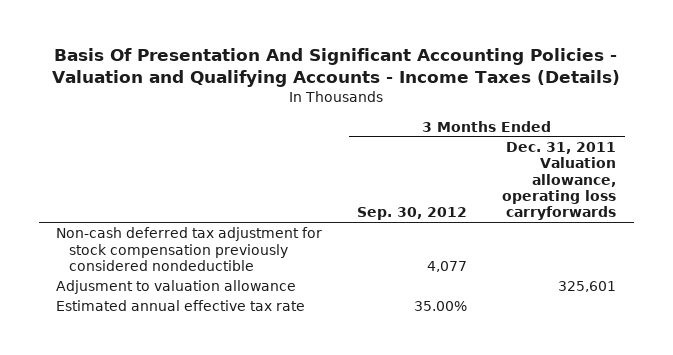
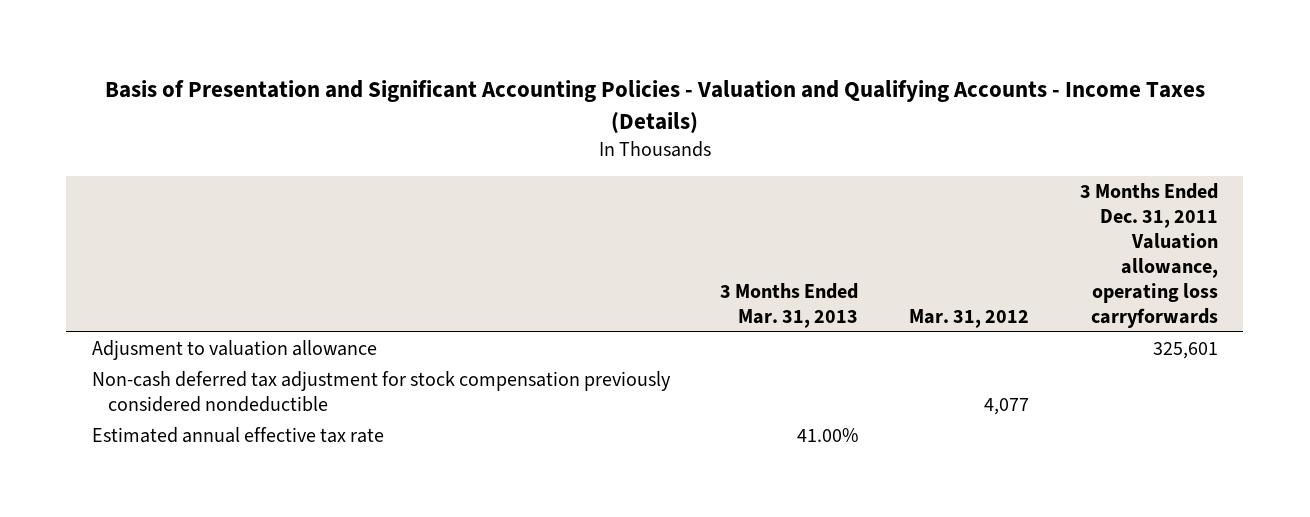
[52,47,621,87] Basis Of Presentation And Significant Accounting Policies - Valuation and Qualifying Accounts - Income Taxes (Details) -> [104,80,1205,134] Basis of Presentation and Significant Accounting Policies - Valuation and Qualifying Accounts - Income Taxes (Details)
[357,207,468,221] Sep. 30, 2012 -> none
none -> [720,282,859,328] 3 Months Ended Mar. 31, 2013
none -> [909,308,1030,328] Mar. 31, 2012
[56,227,323,272] Non-cash deferred tax adjustment for stock compensation previously considered nondeductible -> [91,371,671,413] Non-cash deferred tax adjustment for stock compensation previously considered nondeductible

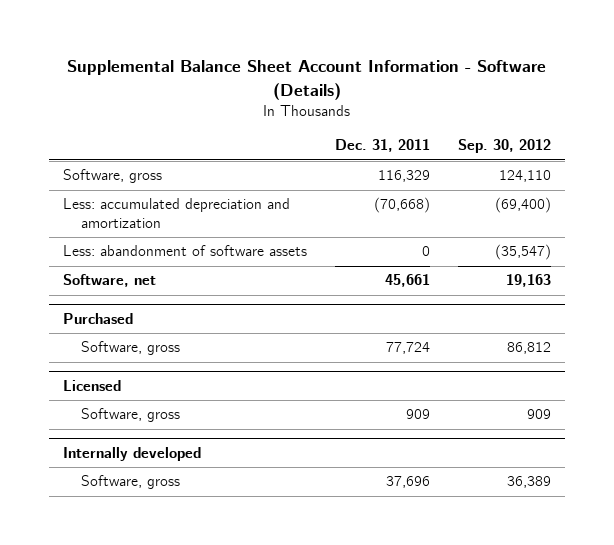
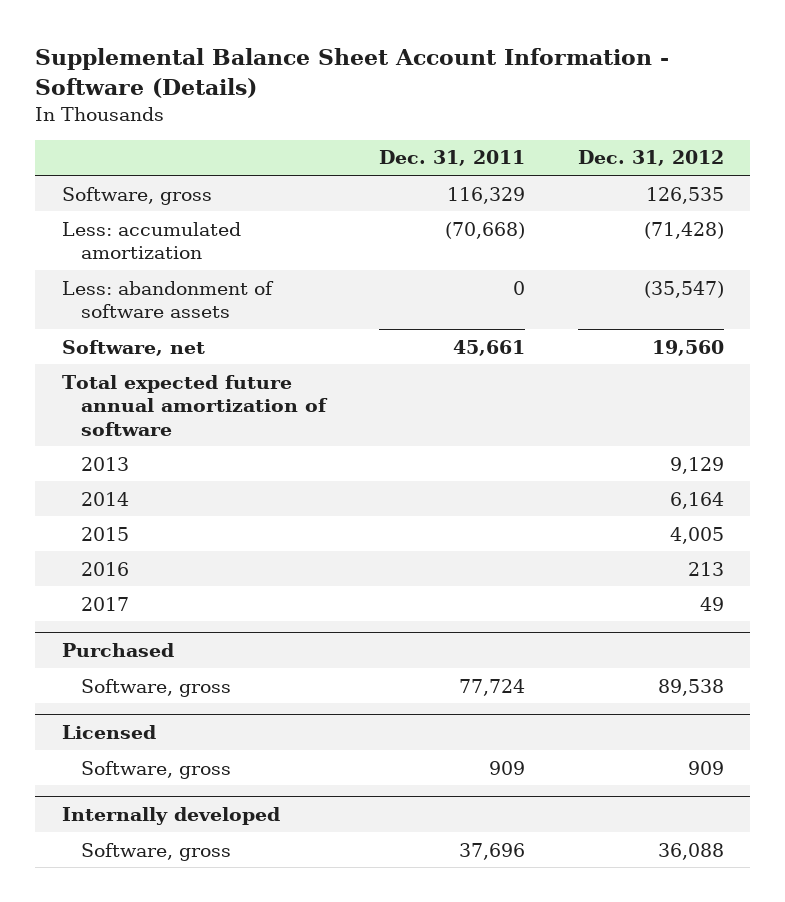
[457,139,551,154] Sep. 30, 2012 -> none
none -> [577,150,724,167] Dec. 31, 2012
[63,198,291,229] Less: accumulated depreciation and amortization -> [61,221,241,260] Less: accumulated amortization
none -> [61,374,328,436] Total expected future annual amortization of software
none -> [80,456,129,471] 2013
none -> [80,491,129,506] 2014
none -> [80,526,129,541] 2015
none -> [80,561,129,576] 2016
none -> [80,596,129,611] 2017

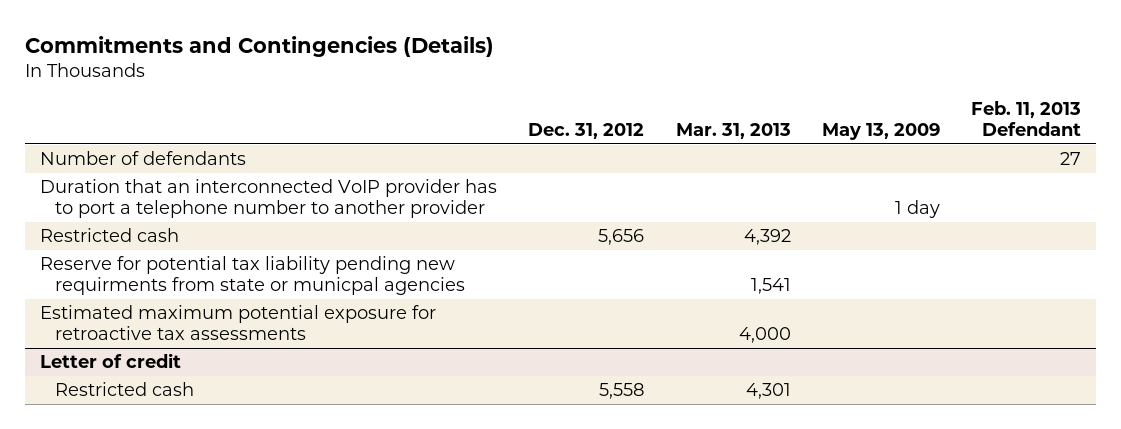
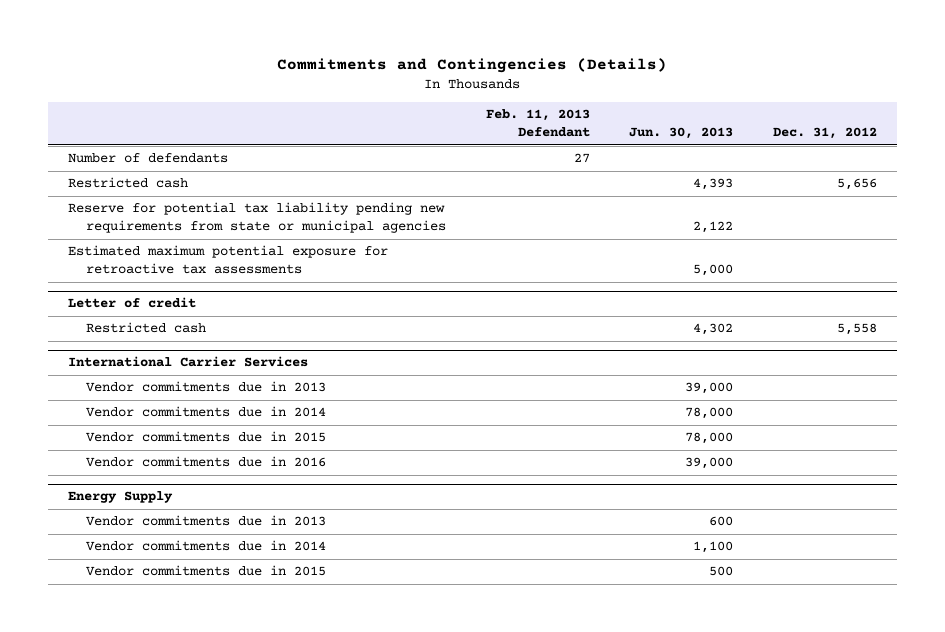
[675,123,791,140] Mar. 31, 2013 -> none
[821,123,940,141] May 13, 2009 -> none
none -> [629,127,734,140] Jun. 30, 2013
[40,179,498,219] Duration that an interconnected VoIP provider has to port a telephone number to another provider -> none
[40,256,465,296] Reserve for potential tax liability pending new requirments from state or municpal agencies -> [67,202,446,234] Reserve for potential tax liability pending new requirements from state or municipal agencies
none -> [67,356,308,368] International Carrier Services
none -> [85,381,326,393] Vendor commitments due in 2013
none -> [85,406,326,418] Vendor commitments due in 2014
none -> [85,431,326,443] Vendor commitments due in 2015
none -> [85,456,326,468] Vendor commitments due in 2016
none -> [67,491,173,504] Energy Supply
none -> [85,515,326,527] Vendor commitments due in 2013
none -> [85,540,326,552] Vendor commitments due in 2014
none -> [85,565,326,577] Vendor commitments due in 2015

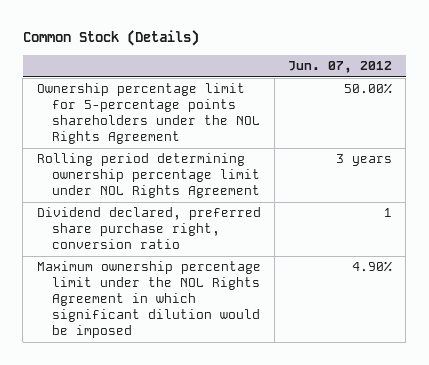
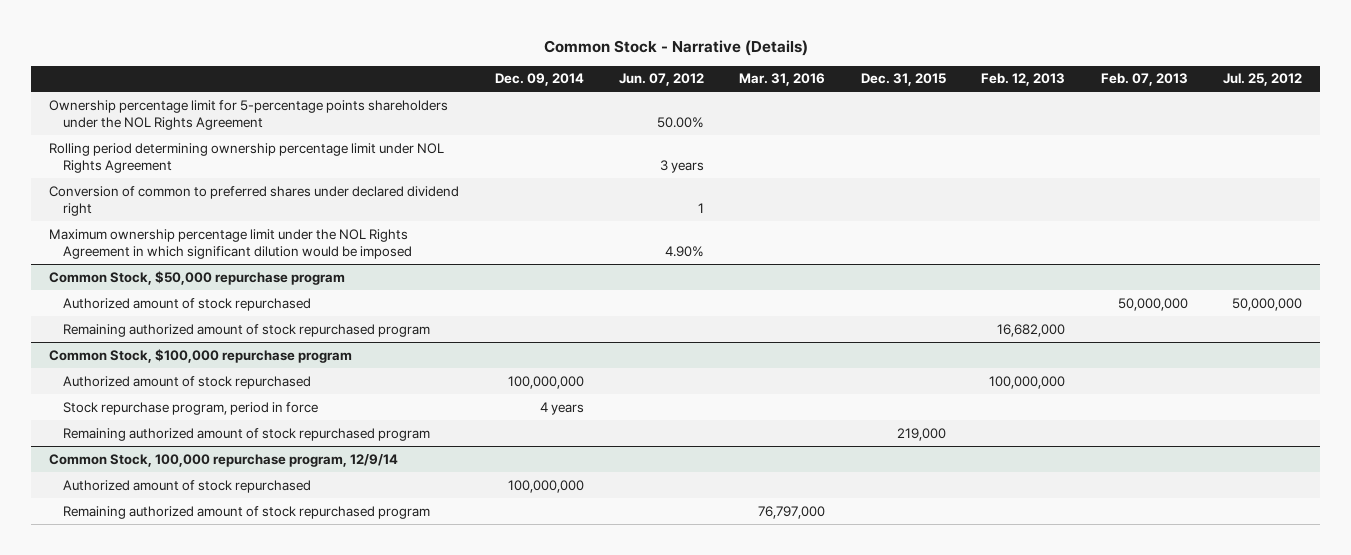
[22,30,199,47] Common Stock (Details) -> [543,40,808,57] Common Stock - Narrative (Details)
none -> [494,73,584,87] Dec. 09, 2014
none -> [739,73,826,87] Mar. 31, 2016
none -> [860,73,946,87] Dec. 31, 2015
none -> [981,73,1066,87] Feb. 12, 2013
none -> [1100,73,1188,87] Feb. 07, 2013
none -> [1223,73,1303,87] Jul. 25, 2012
[36,207,261,250] Dividend declared, preferred share purchase right, conversion ratio -> [49,185,460,216] Conversion of common to preferred shares under declared dividend right
none -> [49,270,346,285] Common Stock, $50,000 repurchase program
none -> [62,297,311,311] Authorized amount of stock repurchased
none -> [62,323,430,337] Remaining authorized amount of stock repurchased program
none -> [49,348,353,363] Common Stock, $100,000 repurchase program
none -> [62,375,311,389] Authorized amount of stock repurchased
none -> [62,401,318,415] Stock repurchase program, period in force
none -> [62,427,430,441] Remaining authorized amount of stock repurchased program
none -> [49,453,399,467] Common Stock, 100,000 repurchase program, 12/9/14
none -> [62,479,311,493] Authorized amount of stock repurchased
none -> [62,505,430,519] Remaining authorized amount of stock repurchased program

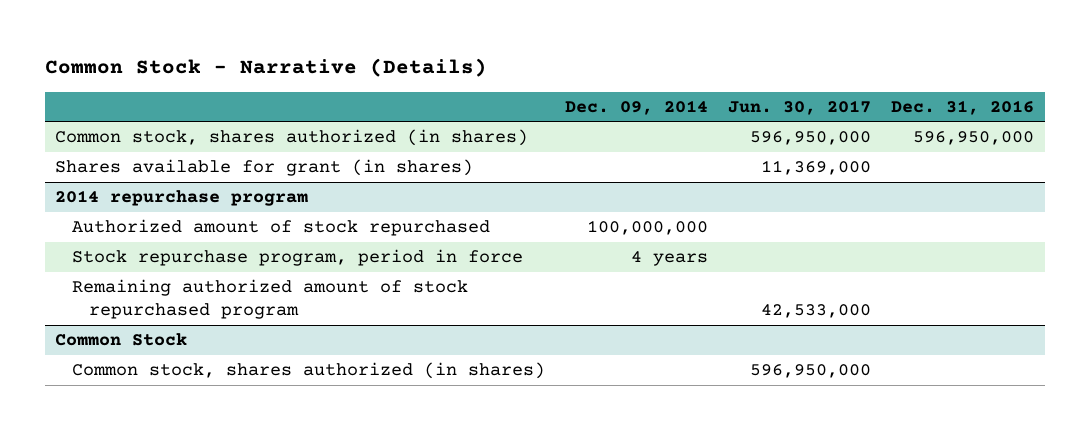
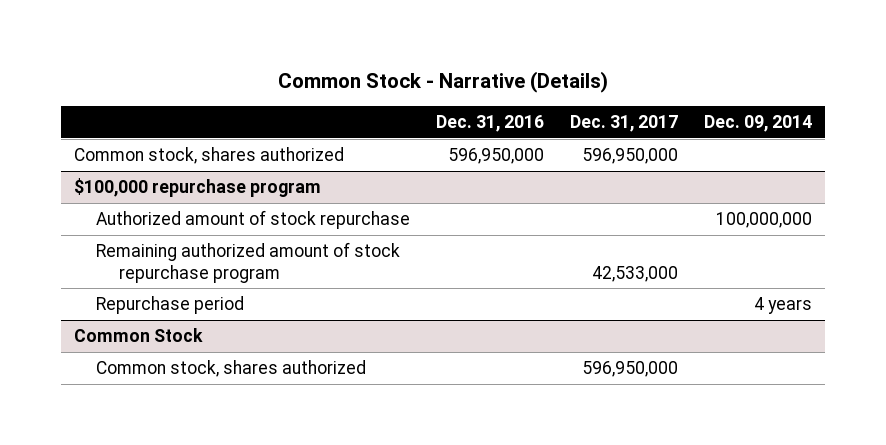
[728,99,872,115] Jun. 30, 2017 -> none
none -> [570,115,679,133] Dec. 31, 2017
[54,159,473,177] Shares available for grant (in shares) -> none
[54,190,308,207] 2014 repurchase program -> none
[71,219,490,237] Authorized amount of stock repurchased -> none
[71,249,523,267] Stock repurchase program, period in force -> none
[71,279,468,320] Remaining authorized amount of stock repurchased program -> none
[54,129,528,147] Common stock, shares authorized (in shares) -> [73,147,344,165] Common stock, shares authorized
none -> [73,178,321,198] $100,000 repurchase program
none -> [96,210,411,230] Authorized amount of stock repurchase
none -> [96,242,401,283] Remaining authorized amount of stock repurchase program
none -> [96,296,245,315] Repurchase period
[71,362,545,380] Common stock, shares authorized (in shares) -> [96,360,367,378] Common stock, shares authorized

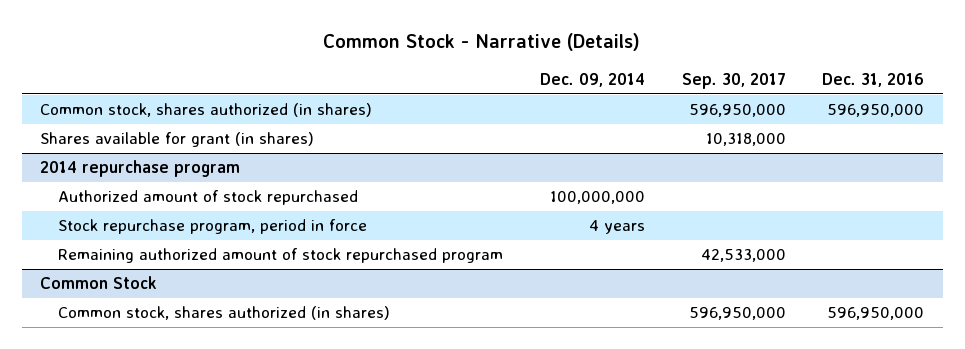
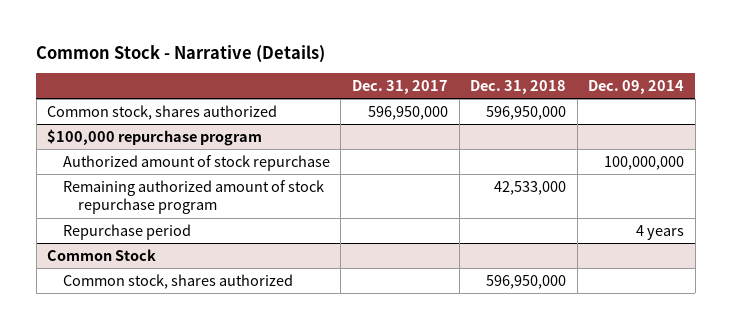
[681,73,786,90] Sep. 30, 2017 -> none
[822,73,925,88] Dec. 31, 2016 -> none
none -> [351,80,448,95] Dec. 31, 2017
none -> [470,80,567,95] Dec. 31, 2018
[40,132,315,148] Shares available for grant (in shares) -> none
[40,160,241,178] 2014 repurchase program -> none
[58,190,359,206] Authorized amount of stock repurchased -> none
[58,219,368,235] Stock repurchase program, period in force -> none
[58,248,504,264] Remaining authorized amount of stock repurchased program -> none
[40,103,373,118] Common stock, shares authorized (in shares) -> [47,104,278,120] Common stock, shares authorized
none -> [47,128,263,146] $100,000 repurchase program
none -> [62,154,330,171] Authorized amount of stock repurchase
none -> [62,179,324,215] Remaining authorized amount of stock repurchase program
none -> [62,223,191,240] Repurchase period
[58,306,391,321] Common stock, shares authorized (in shares) -> [62,273,293,289] Common stock, shares authorized

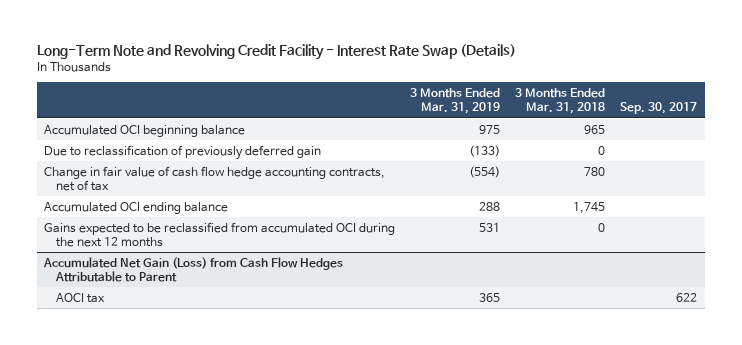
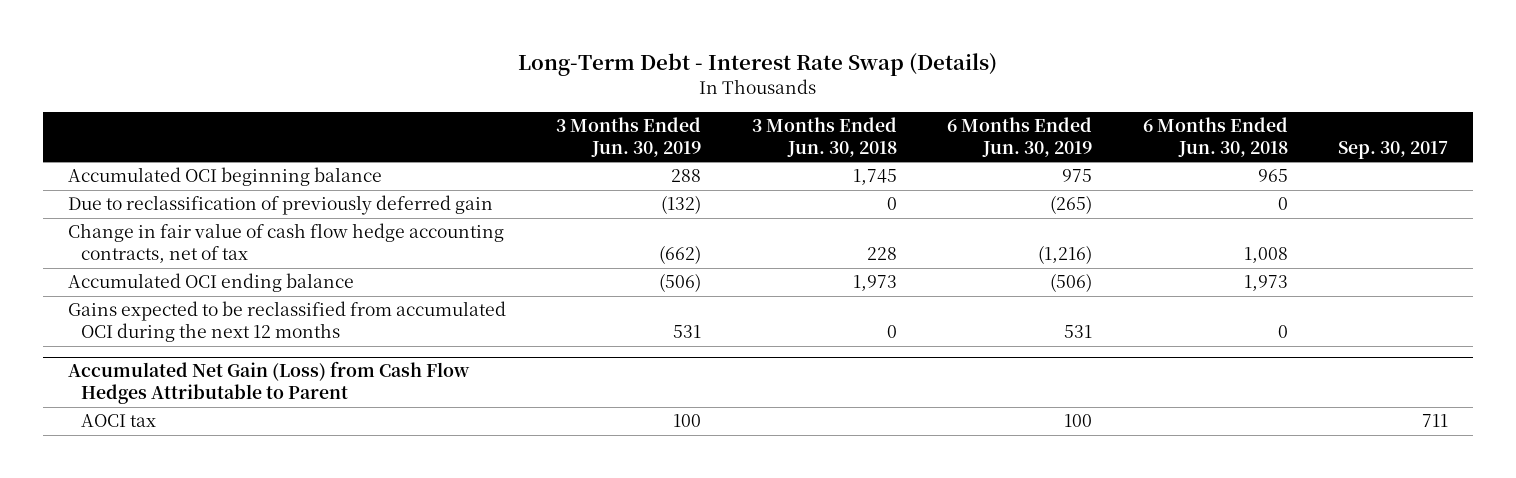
[36,44,516,61] Long-Term Note and Revolving Credit Facility - Interest Rate Swap (Details) -> [517,53,997,77] Long-Term Debt - Interest Rate Swap (Details)
[410,88,501,115] 3 Months Ended Mar. 31, 2019 -> none
[515,88,606,115] 3 Months Ended Mar. 31, 2018 -> none
none -> [556,116,702,157] 3 Months Ended Jun. 30, 2019
none -> [751,116,897,157] 3 Months Ended Jun. 30, 2018
none -> [947,116,1093,157] 6 Months Ended Jun. 30, 2019
none -> [1142,116,1288,157] 6 Months Ended Jun. 30, 2018
[676,292,698,302] 622 -> [1422,414,1449,428] 711

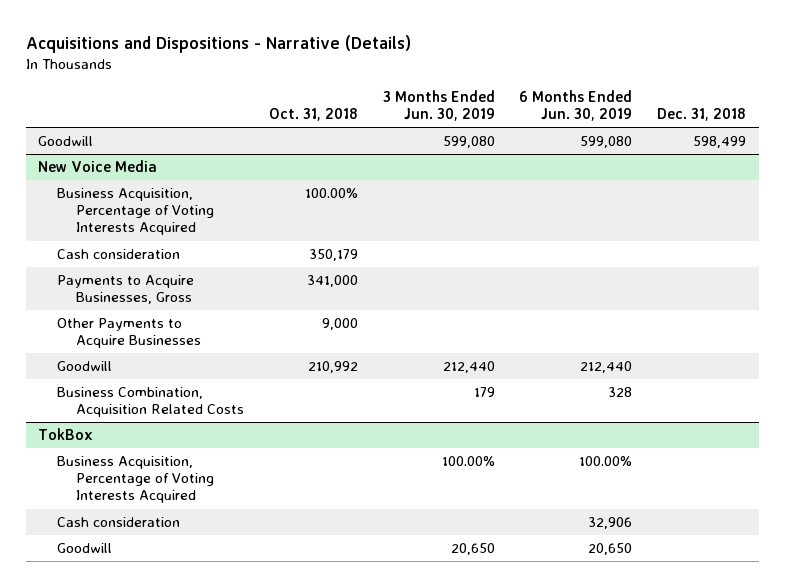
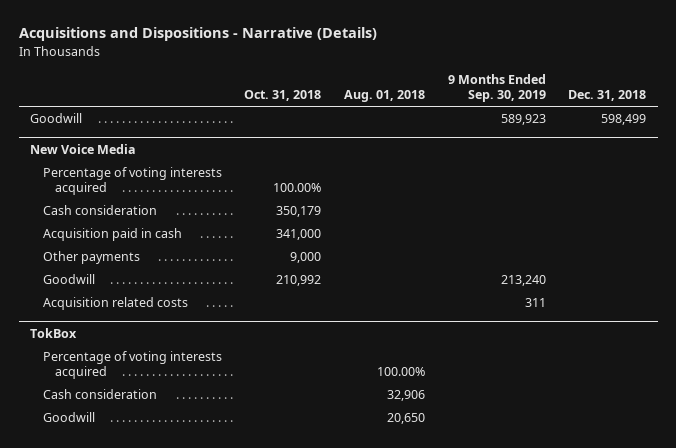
[382,89,495,122] 3 Months Ended Jun. 30, 2019 -> none
[519,89,633,122] 6 Months Ended Jun. 30, 2019 -> none
none -> [343,90,425,103] Aug. 01, 2018
none -> [447,74,546,103] 9 Months Ended Sep. 30, 2019
[57,188,214,236] Business Acquisition, Percentage of Voting Interests Acquired -> [42,167,222,195] Percentage of voting interests acquired
[57,275,195,305] Payments to Acquire Businesses, Gross -> [42,228,182,242] Acquisition paid in cash
[57,318,201,349] Other Payments to Acquire Businesses -> [42,251,140,265] Other payments
[57,387,244,418] Business Combination, Acquisition Related Costs -> [42,297,188,311] Acquisition related costs
[57,456,214,504] Business Acquisition, Percentage of Voting Interests Acquired -> [42,351,222,379] Percentage of voting interests acquired

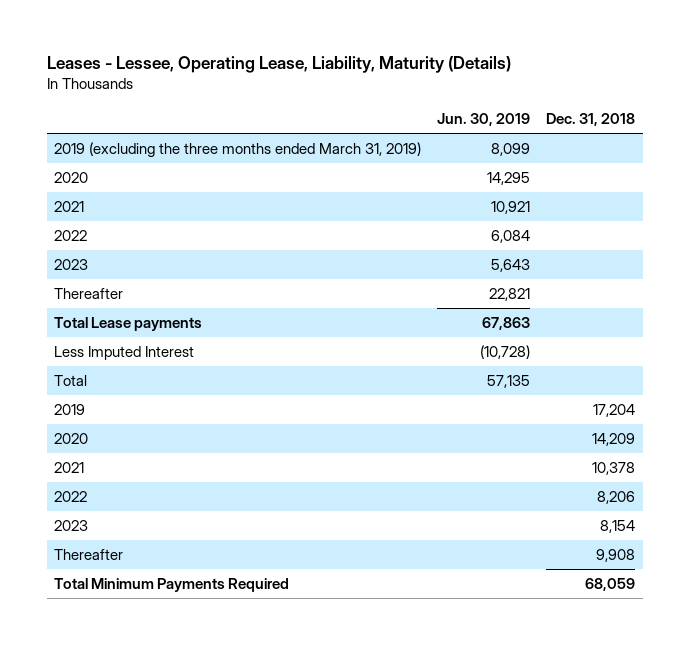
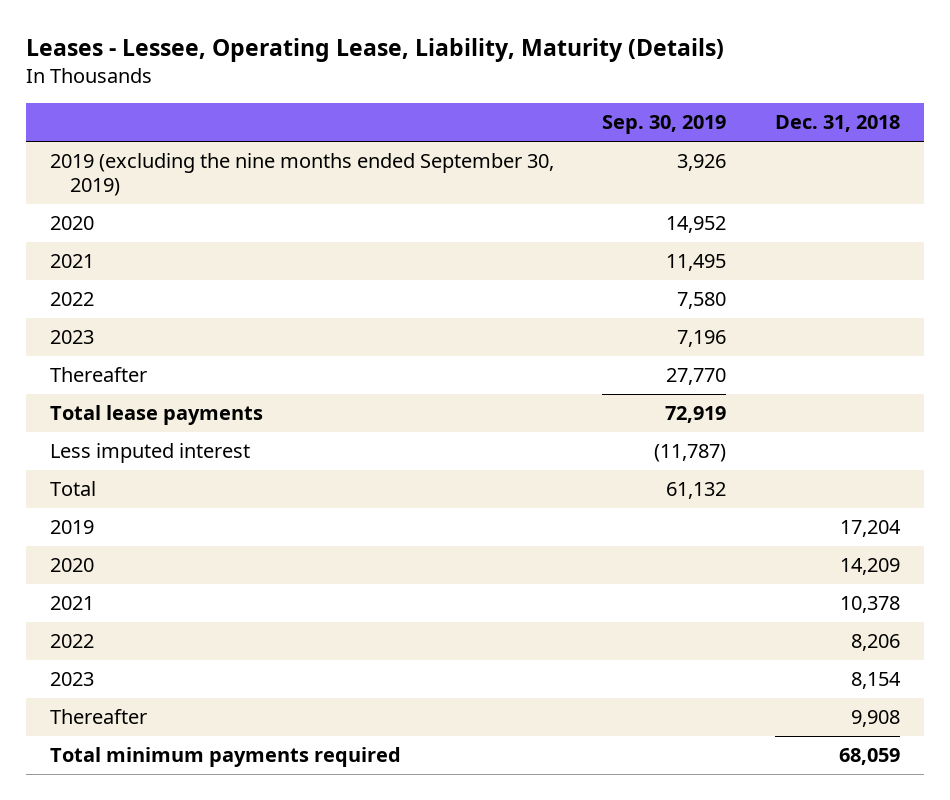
[437,113,531,127] Jun. 30, 2019 -> none
none -> [602,115,727,135] Sep. 30, 2019
[54,141,422,157] 2019 (excluding the three months ended March 31, 2019) -> none
none -> [49,153,554,197] 2019 (excluding the nine months ended September 30, 2019)
[54,316,203,331] Total Lease payments -> [49,405,263,426] Total lease payments
[54,345,195,360] Less Imputed Interest -> [49,443,250,464] Less imputed interest
[54,577,290,592] Total Minimum Payments Required -> [49,747,401,768] Total minimum payments required

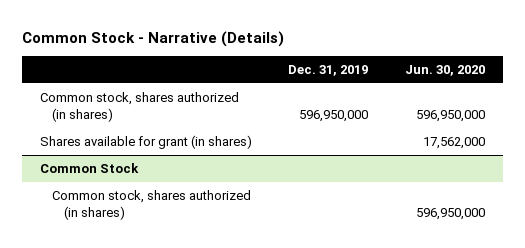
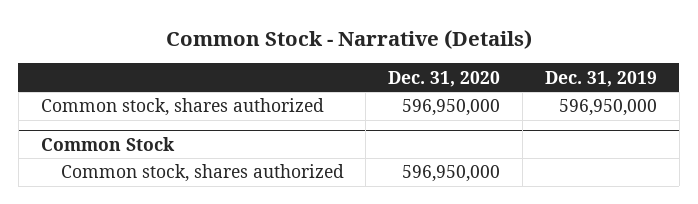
[404,64,485,76] Jun. 30, 2020 -> none
none -> [388,70,501,87] Dec. 31, 2020
[40,135,253,150] Shares available for grant (in shares) -> none
[40,92,240,122] Common stock, shares authorized (in shares) -> [40,98,324,117] Common stock, shares authorized
[52,190,252,220] Common stock, shares authorized (in shares) -> [60,164,344,183] Common stock, shares authorized

